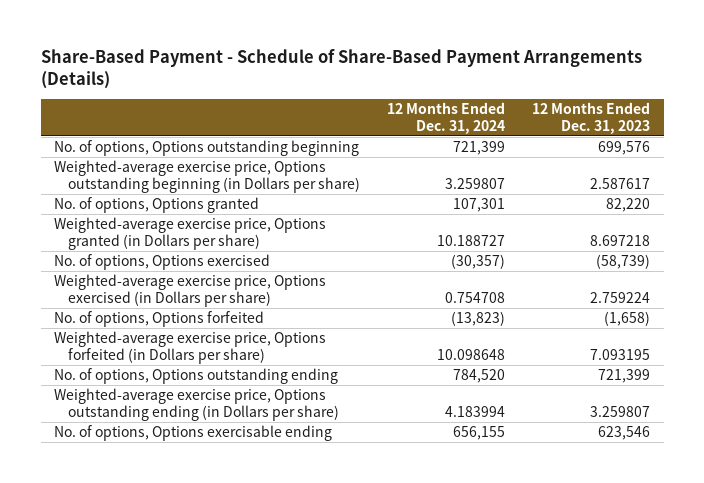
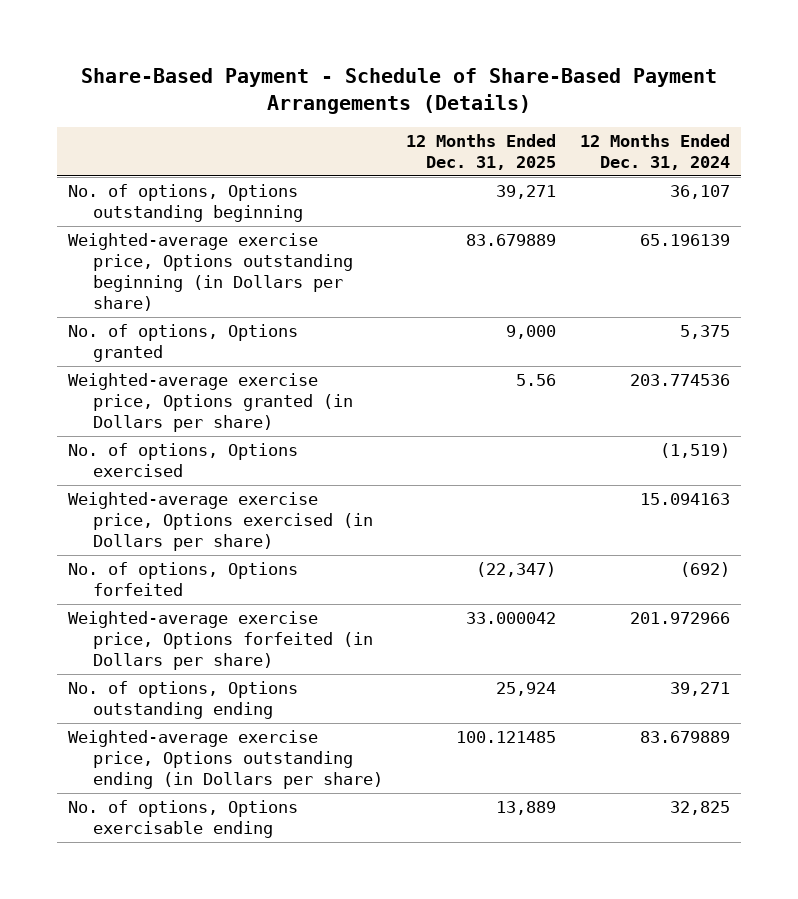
[532,102,651,134] 12 Months Ended Dec. 31, 2023 -> none
none -> [406,133,557,170] 12 Months Ended Dec. 31, 2025
[452,141,505,156] 721,399 -> [669,185,730,200] 36,107
[444,178,505,190] 3.259807 -> [639,234,730,247] 65.196139
[452,198,505,213] 107,301 -> [679,325,730,340] 5,375
[436,235,505,247] 10.188727 -> [629,374,730,387] 203.774536
[450,254,505,270] (30,357) -> [659,443,730,459] (1,519)
[444,292,505,304] 0.754708 -> [639,493,730,506] 15.094163
[450,311,505,327] (13,823) -> [679,562,730,578] (692)
[436,349,505,361] 10.098648 -> [629,612,730,625] 201.972966
[452,369,505,384] 784,520 -> [669,682,730,697] 39,271
[444,406,505,418] 4.183994 -> [639,731,730,744] 83.679889
[452,426,505,441] 656,155 -> [669,801,730,816] 32,825

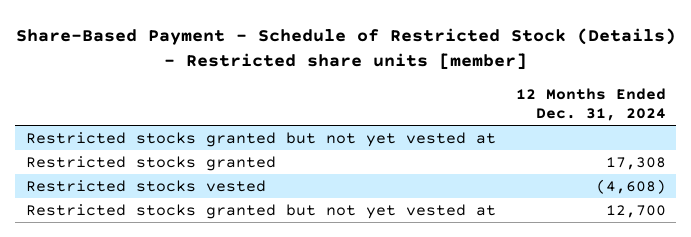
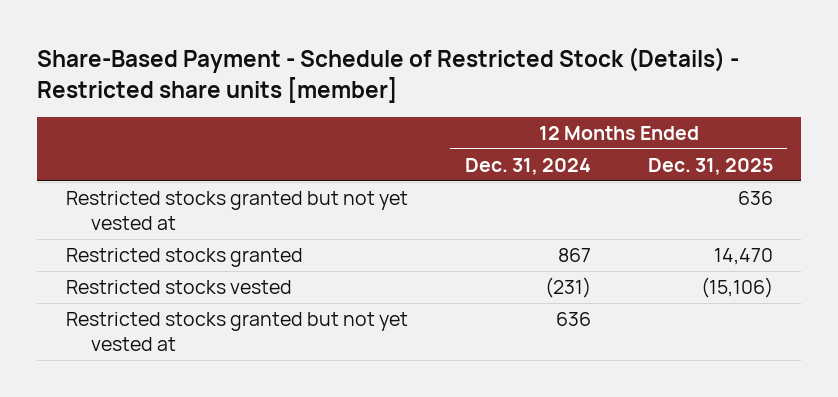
none -> [647,157,773,175] Dec. 31, 2025
[605,156,666,170] 17,308 -> [557,248,591,263] 867
[595,178,666,194] (4,608) -> [544,277,591,299] (231)
[605,204,666,218] 12,700 -> [555,312,591,327] 636

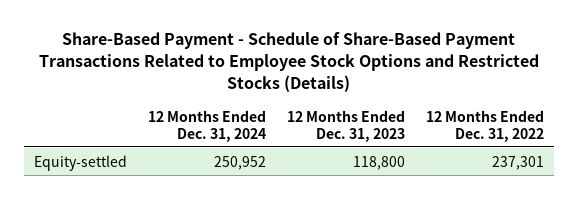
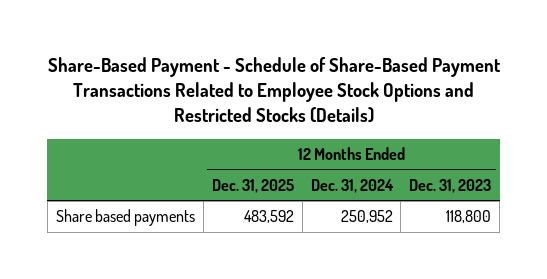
[425,109,544,142] 12 Months Ended Dec. 31, 2022 -> none
none -> [211,178,294,193] Dec. 31, 2025
[34,154,128,171] Equity-settled -> [55,209,195,227] Share based payments

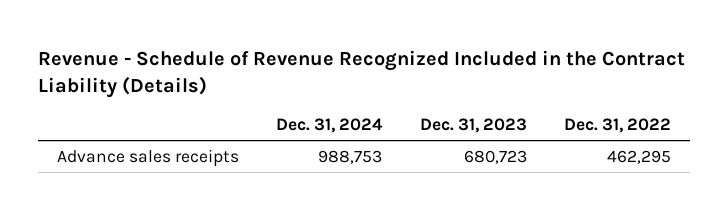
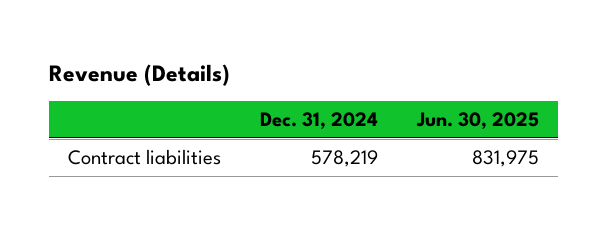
[37,49,685,98] Revenue - Schedule of Revenue Recognized Included in the Contract Liability (Details) -> [48,63,230,86] Revenue (Details)
[419,117,527,133] Dec. 31, 2023 -> none
[564,117,672,133] Dec. 31, 2022 -> none
none -> [415,112,539,131] Jun. 30, 2025
[56,148,239,167] Advance sales receipts -> none
none -> [68,149,222,166] Contract liabilities

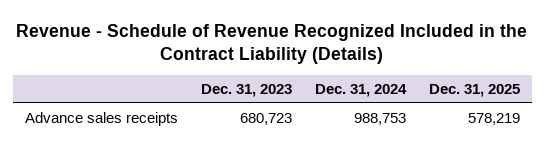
[48,63,230,86] Revenue (Details) -> [16,23,528,64] Revenue - Schedule of Revenue Recognized Included in the Contract Liability (Details)
[415,112,539,131] Jun. 30, 2025 -> none
none -> [200,84,292,98] Dec. 31, 2023
none -> [429,84,521,98] Dec. 31, 2025
[68,149,222,166] Contract liabilities -> none
none -> [24,112,178,127] Advance sales receipts

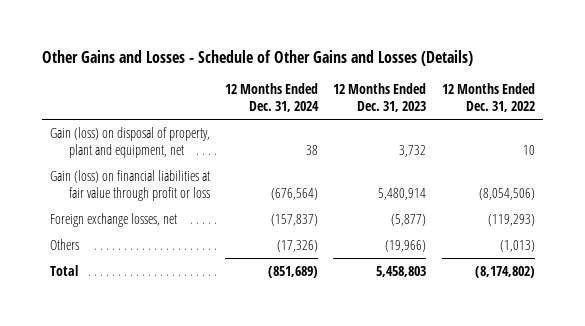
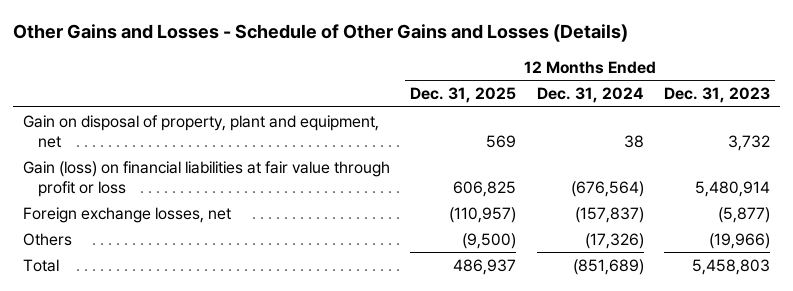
[441,83,535,113] 12 Months Ended Dec. 31, 2022 -> none
none -> [410,87,517,104] Dec. 31, 2025
[49,126,210,158] Gain (loss) on disposal of property, plant and equipment, net -> [23,114,380,148] Gain on disposal of property, plant and equipment, net

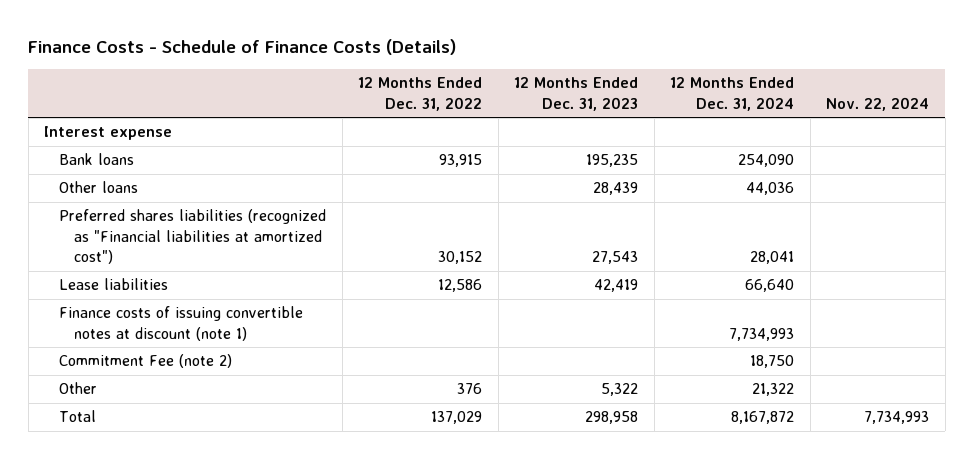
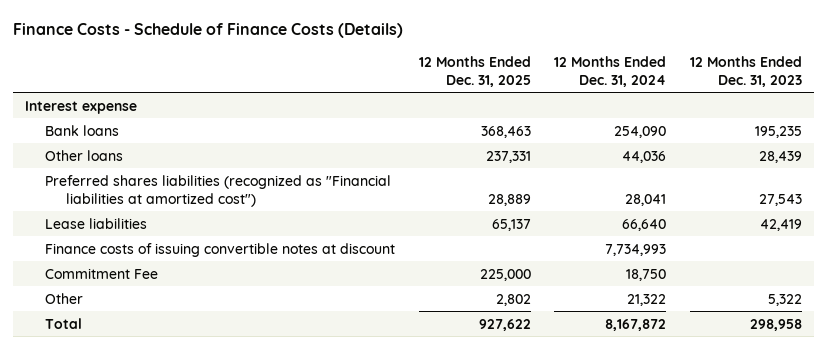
[358,77,483,111] 12 Months Ended Dec. 31, 2022 -> none
[826,96,930,111] Nov. 22, 2024 -> none
none -> [418,55,531,87] 12 Months Ended Dec. 31, 2025
[59,306,304,341] Finance costs of issuing convertible notes at discount (note 1) -> [45,242,396,257] Finance costs of issuing convertible notes at discount
[59,354,233,369] Commitment Fee (note 2) -> [45,267,159,279] Commitment Fee

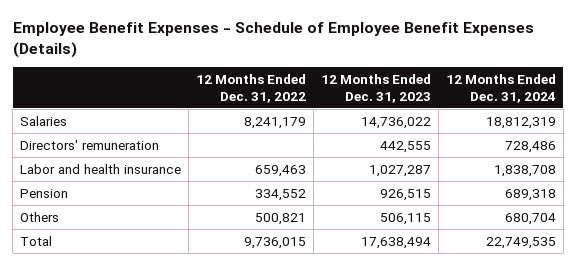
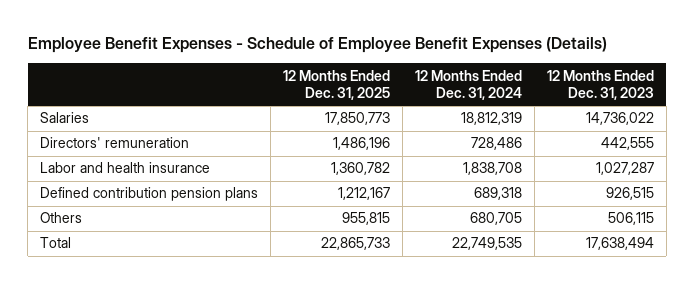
[195,73,306,103] 12 Months Ended Dec. 31, 2022 -> none
none -> [283,69,391,101] 12 Months Ended Dec. 31, 2025
[20,188,69,198] Pension -> [40,187,259,202] Defined contribution pension plans
[504,212,556,225] 680,704 -> [469,212,522,226] 680,705

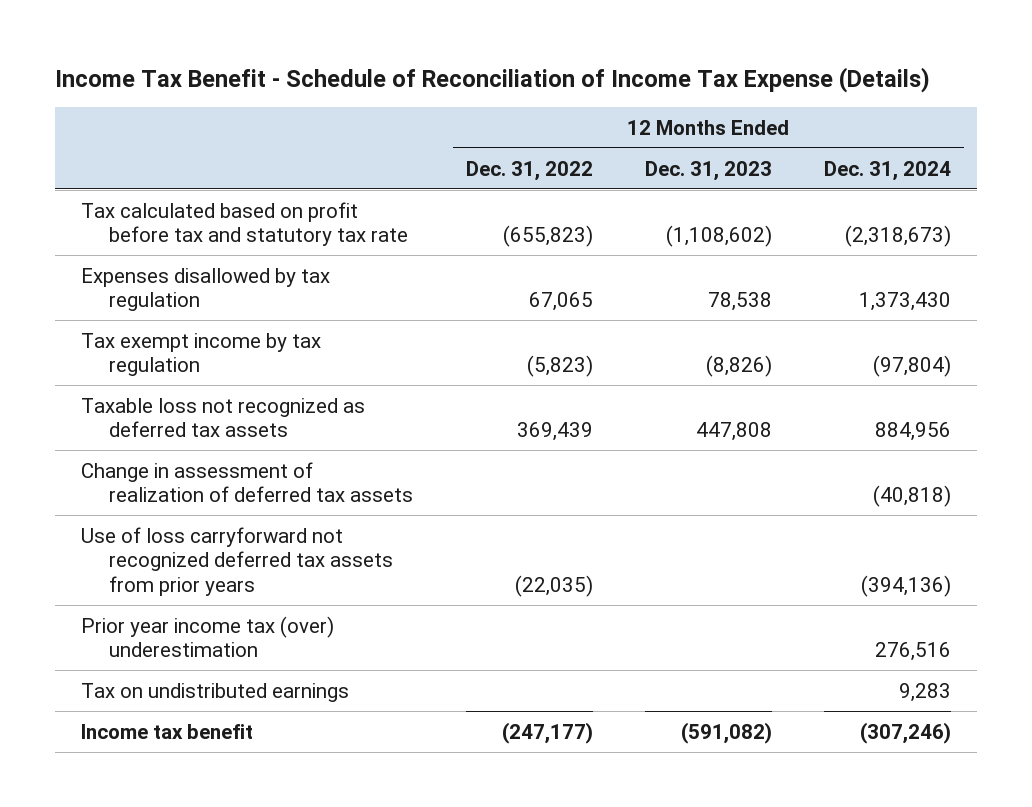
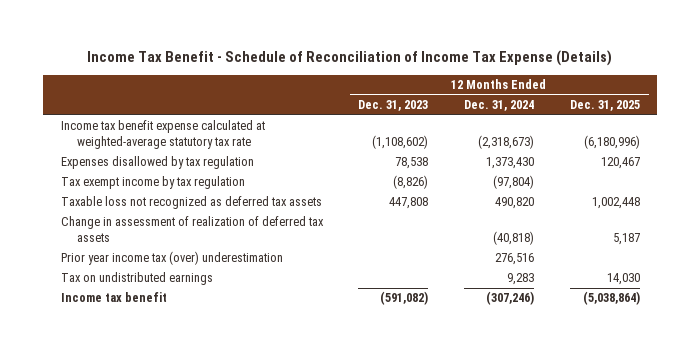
[465,160,593,181] Dec. 31, 2022 -> none
none -> [569,100,640,112] Dec. 31, 2025
[80,201,409,247] Tax calculated based on profit before tax and statutory tax rate -> [60,120,265,150] Income tax benefit expense calculated at weighted-average statutory tax rate
[875,422,952,442] 884,956 -> [495,197,535,210] 490,820
[80,526,394,597] Use of loss carryforward not recognized deferred tax assets from prior years -> none

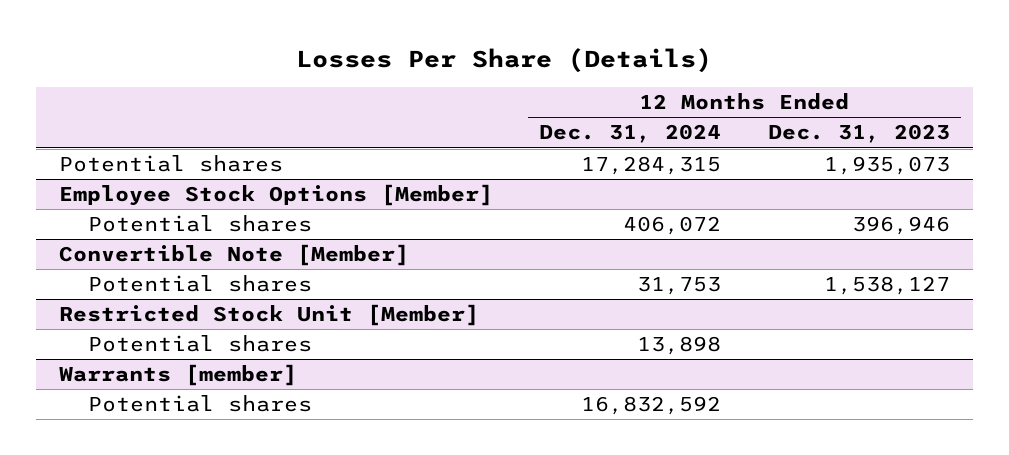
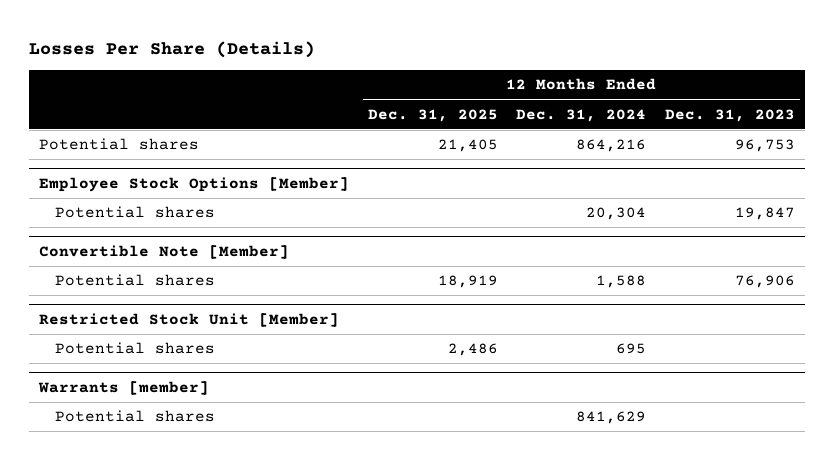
none -> [367,108,498,122] Dec. 31, 2025
[581,156,722,176] 17,284,315 -> [576,139,647,153] 864,216
[823,156,950,176] 1,935,073 -> [735,139,796,153] 96,753
[623,216,722,236] 406,072 -> [586,207,647,221] 20,304
[851,216,950,236] 396,946 -> [735,207,796,221] 19,847
[637,277,722,296] 31,753 -> [596,275,647,289] 1,588
[823,276,950,296] 1,538,127 -> [735,275,796,289] 76,906
[637,336,722,356] 13,898 -> [616,343,647,355] 695
[581,396,722,416] 16,832,592 -> [576,411,647,425] 841,629

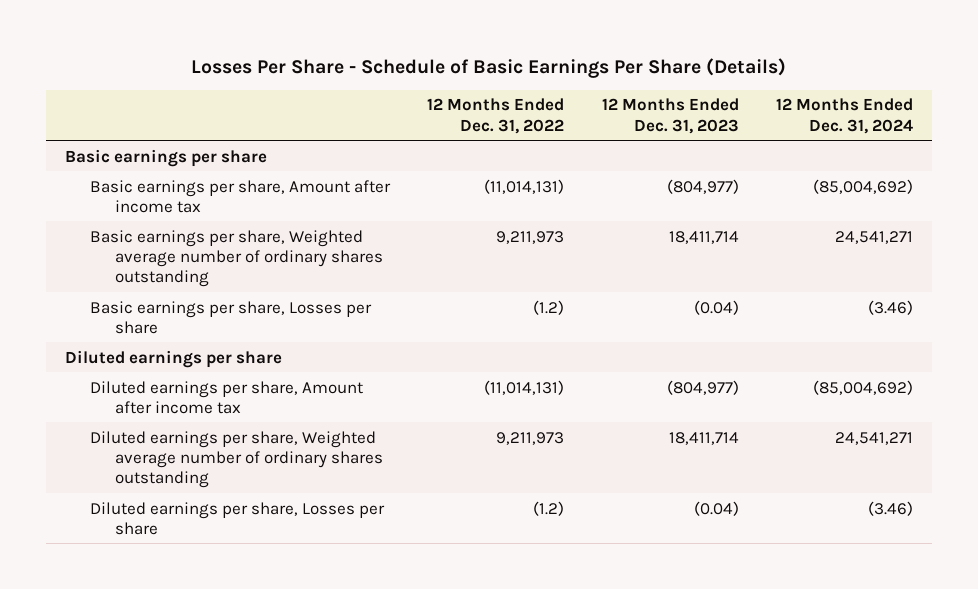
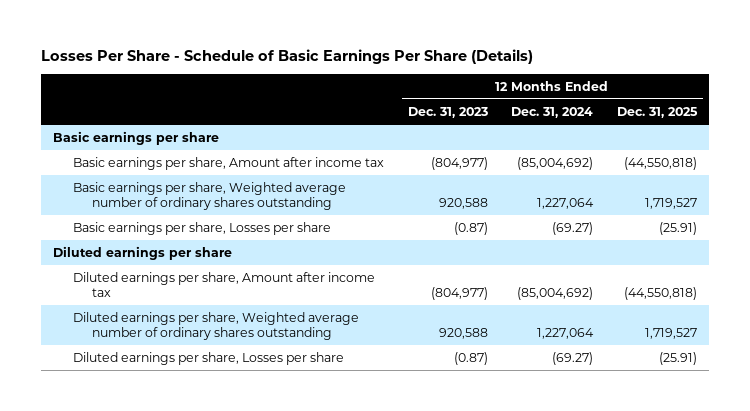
[427,98,565,134] 12 Months Ended Dec. 31, 2022 -> none
none -> [617,106,699,118] Dec. 31, 2025
[668,230,739,244] 18,411,714 -> [438,198,488,210] 920,588
[835,230,914,244] 24,541,271 -> [537,198,595,210] 1,227,064
[693,299,739,315] (0.04) -> [453,222,488,236] (0.87)
[868,299,914,315] (3.46) -> [552,222,594,236] (69.27)
[668,431,739,445] 18,411,714 -> [438,328,488,340] 920,588
[835,431,914,445] 24,541,271 -> [537,328,595,340] 1,227,064
[693,500,739,516] (0.04) -> [453,352,488,366] (0.87)
[868,500,914,516] (3.46) -> [552,352,594,366] (69.27)

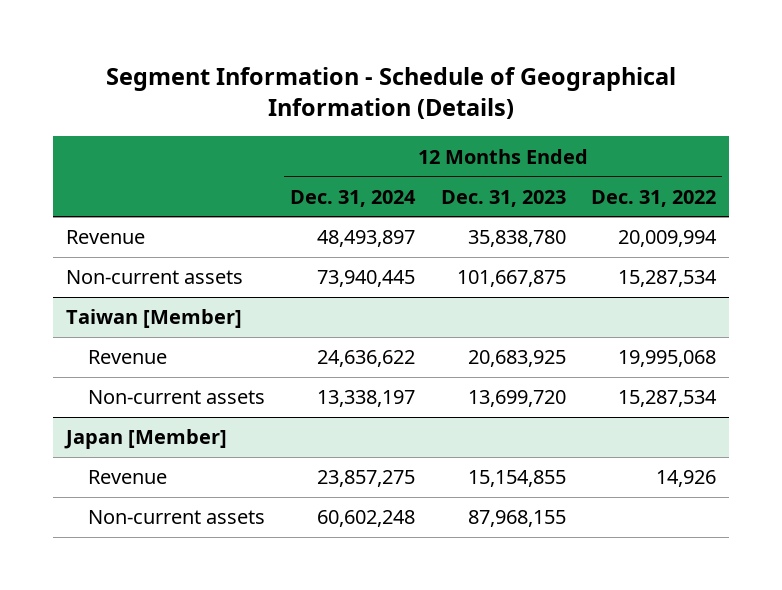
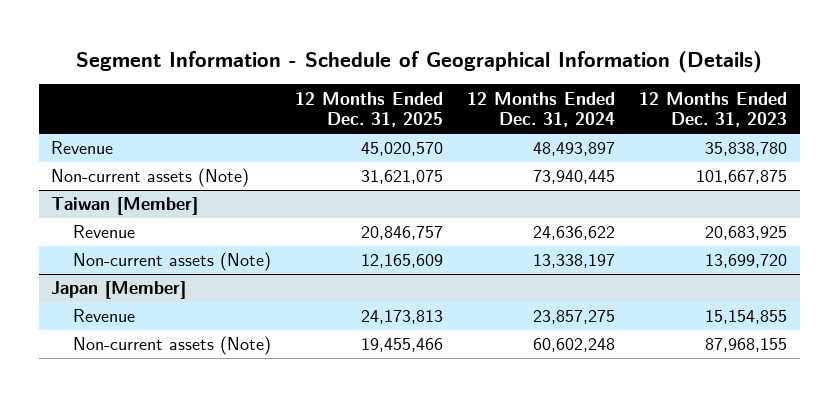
[591,189,717,207] Dec. 31, 2022 -> none
none -> [294,91,443,128] 12 Months Ended Dec. 31, 2025
[65,270,243,285] Non-current assets -> [51,168,250,188] Non-current assets (Note)
[88,390,266,405] Non-current assets -> [72,252,271,272] Non-current assets (Note)
[88,510,266,525] Non-current assets -> [72,336,271,356] Non-current assets (Note)

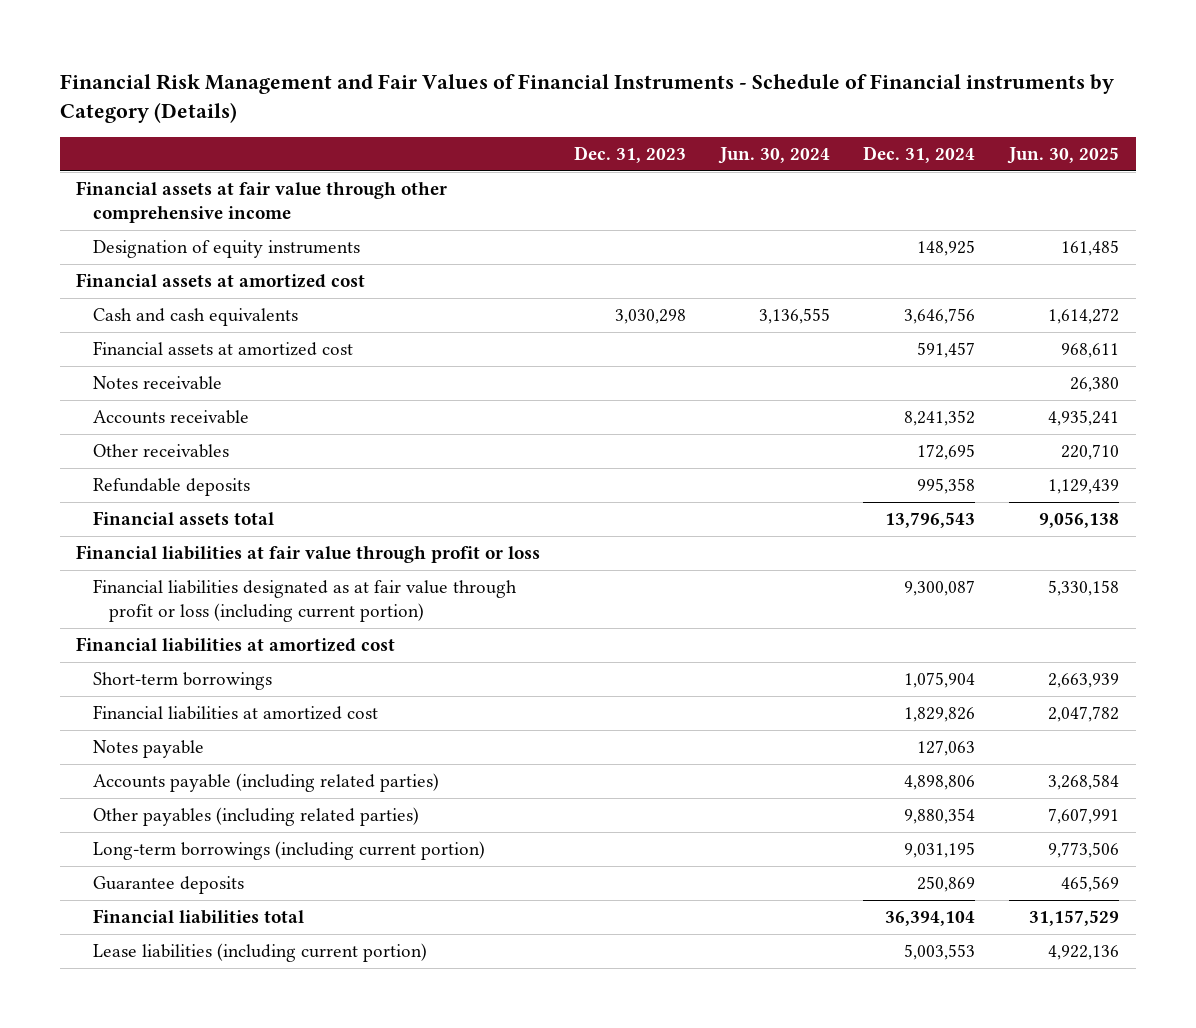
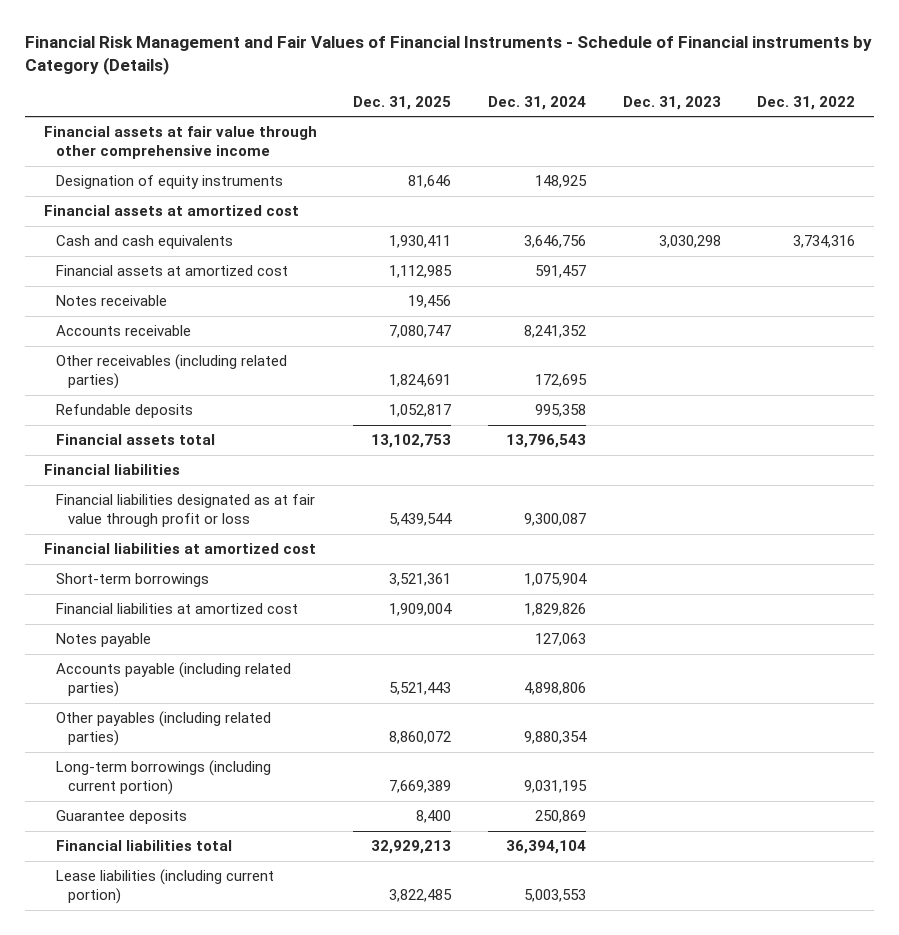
[717,147,830,165] Jun. 30, 2024 -> none
[1007,147,1120,165] Jun. 30, 2025 -> none
none -> [353,95,452,110] Dec. 31, 2025
none -> [757,95,856,110] Dec. 31, 2022
[92,444,229,459] Other receivables -> [55,354,287,390] Other receivables (including related parties)
[76,545,541,564] Financial liabilities at fair value through profit or loss -> none
none -> [43,464,180,476] Financial liabilities
[92,579,517,623] Financial liabilities designated as at fair value through profit or loss (including current portion) -> [55,494,315,528] Financial liabilities designated as at fair value through profit or loss

